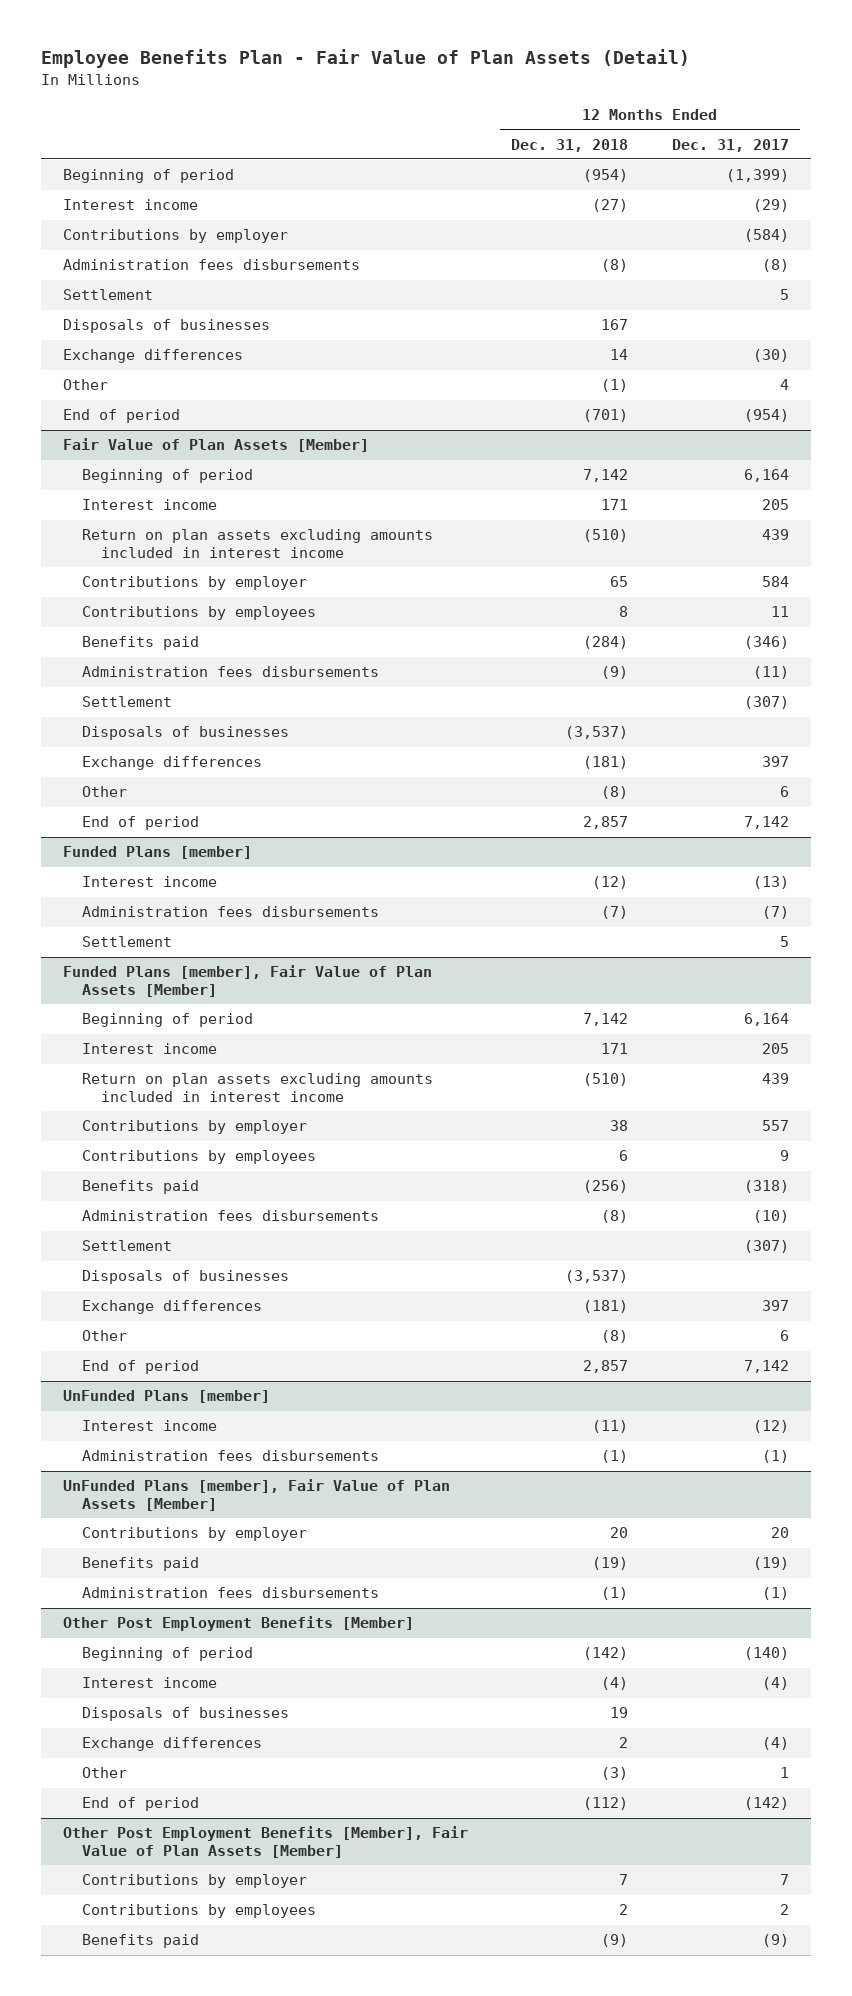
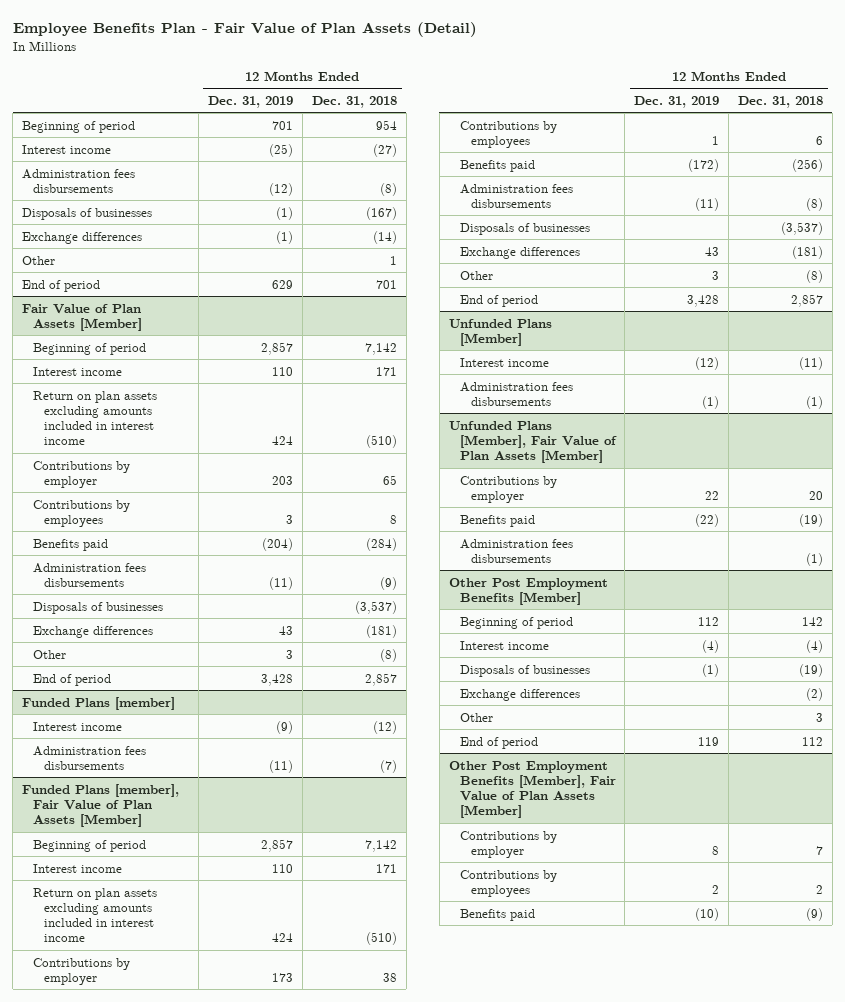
[672,138,790,152] Dec. 31, 2017 -> none
none -> [208,95,294,108] Dec. 31, 2019
[583,169,629,183] (954) -> [375,119,397,130] 954
[62,229,288,244] Contributions by employer -> none
[62,289,153,301] Settlement -> none
[601,319,629,331] 167 -> [365,206,397,220] (167)
[610,349,629,361] 14 -> [372,230,397,244] (14)
[601,379,629,393] (1) -> [389,255,397,265] 1
[583,409,629,423] (701) -> [375,279,397,289] 701
[81,696,172,708] Settlement -> none
[81,936,172,948] Settlement -> none
[81,1240,172,1252] Settlement -> none
[62,1390,270,1404] UnFunded Plans [member] -> [448,318,552,346] Unfunded Plans [Member]
[62,1479,450,1512] UnFunded Plans [member], Fair Value of Plan Assets [Member] -> [448,420,617,464] Unfunded Plans [Member], Fair Value of Plan Assets [Member]
[583,1647,629,1661] (142) -> [802,616,824,626] 142
[610,1707,629,1719] 19 -> [799,663,824,677] (19)
[619,1737,629,1749] 2 -> [806,687,824,701] (2)
[601,1767,629,1781] (3) -> [816,712,824,722] 3
[583,1797,629,1811] (112) -> [802,736,824,746] 112

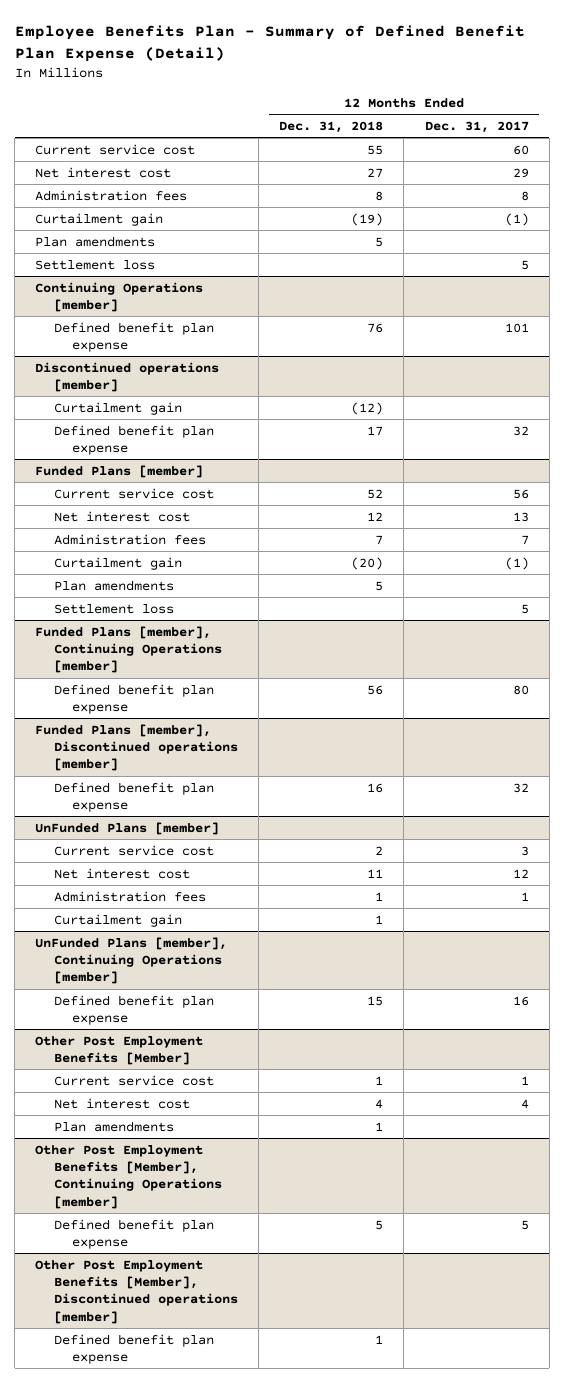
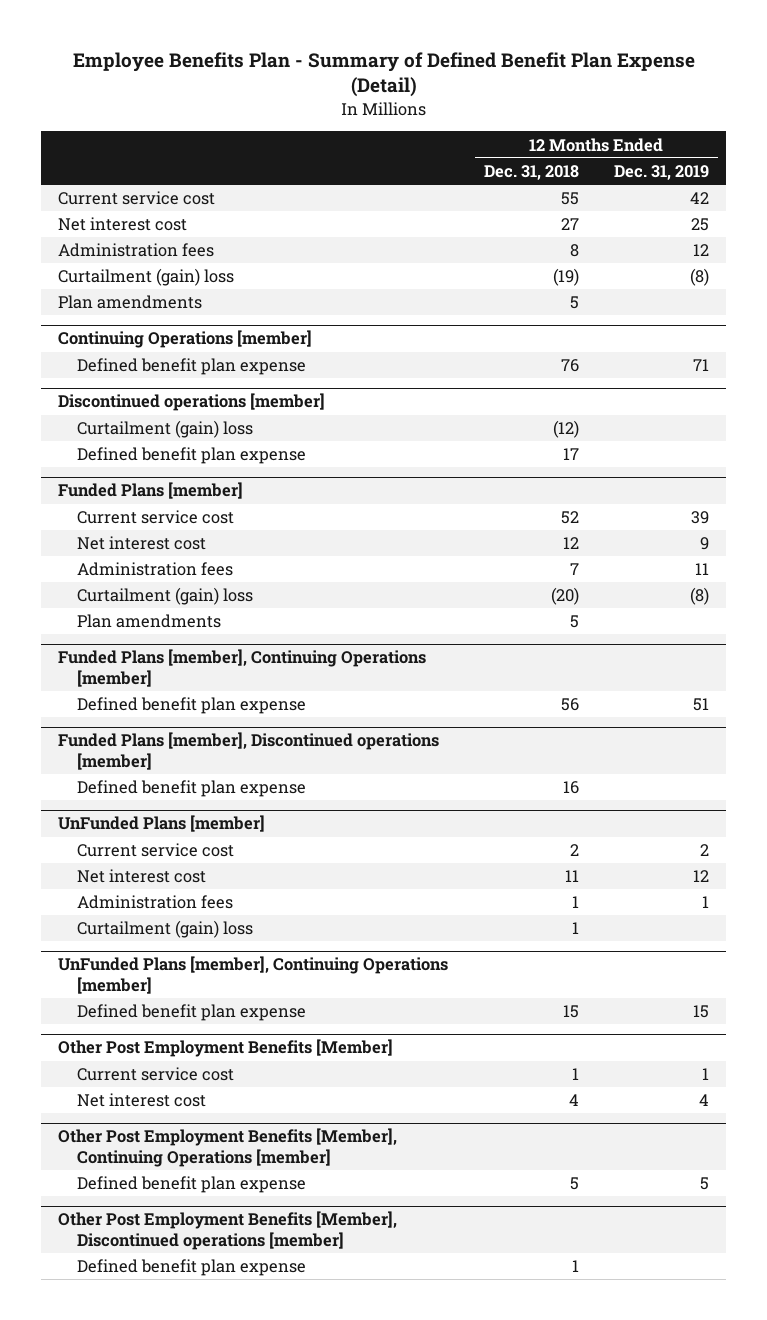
[424,120,529,133] Dec. 31, 2017 -> none
none -> [613,165,709,181] Dec. 31, 2019
[35,212,164,226] Curtailment gain -> [58,268,235,287] Curtailment (gain) loss
[35,259,156,270] Settlement loss -> none
[53,401,182,415] Curtailment gain -> [77,420,254,439] Curtailment (gain) loss
[53,556,182,570] Curtailment gain -> [77,587,254,606] Curtailment (gain) loss
[53,603,174,614] Settlement loss -> none
[53,913,182,927] Curtailment gain -> [77,920,254,939] Curtailment (gain) loss
[53,1120,174,1132] Plan amendments -> none

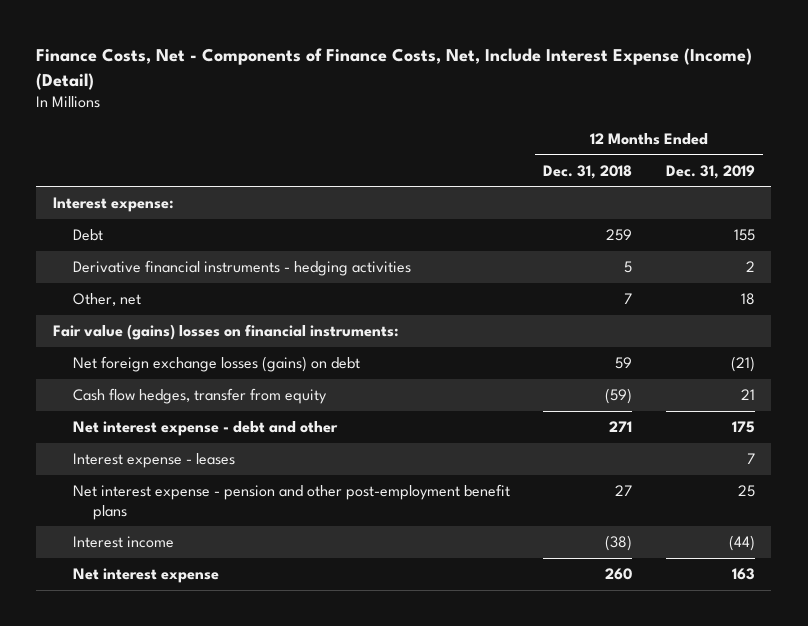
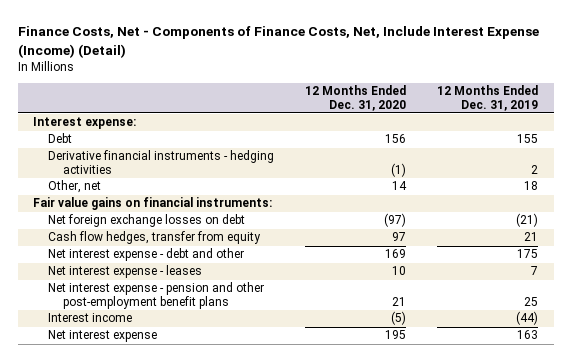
[543,164,633,179] Dec. 31, 2018 -> none
none -> [305,85,407,111] 12 Months Ended Dec. 31, 2020
[52,324,399,341] Fair value (gains) losses on financial instruments: -> [33,197,273,211] Fair value gains on financial instruments:
[73,356,361,373] Net foreign exchange losses (gains) on debt -> [47,214,245,228] Net foreign exchange losses on debt
[73,453,236,469] Interest expense - leases -> [47,265,202,279] Net interest expense - leases

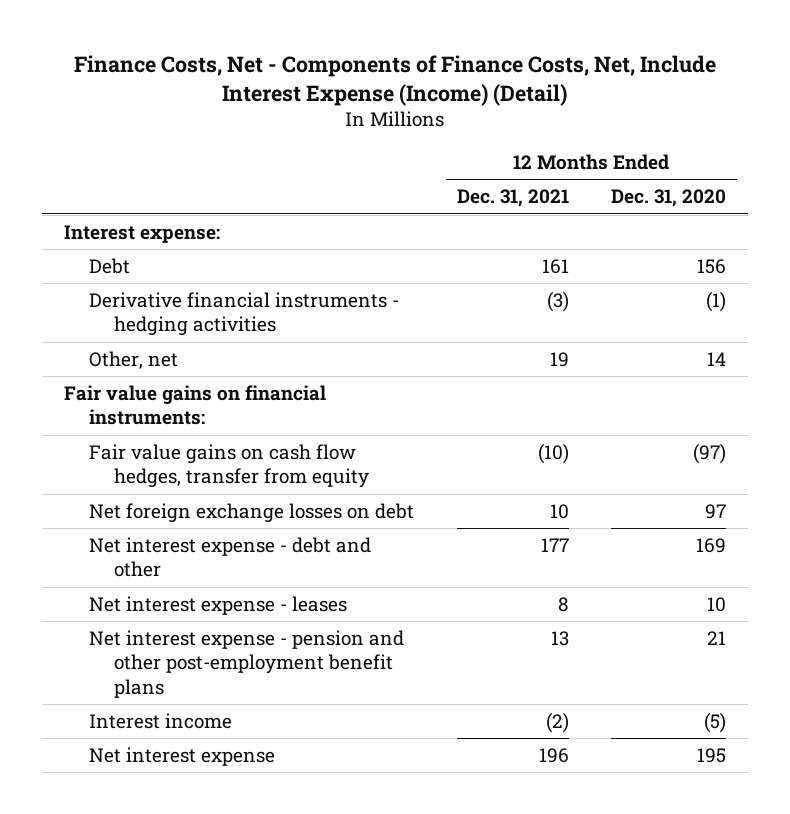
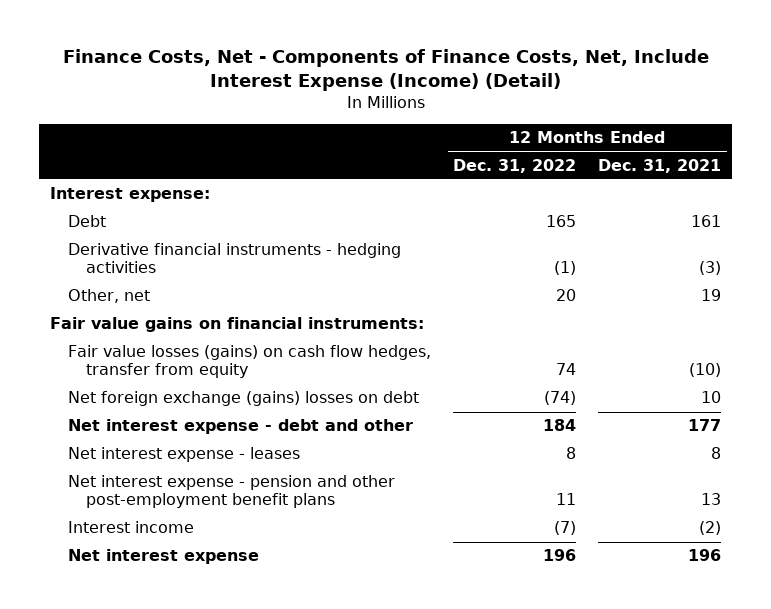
[611,189,727,208] Dec. 31, 2020 -> none
none -> [453,158,577,173] Dec. 31, 2022
[88,443,369,489] Fair value gains on cash flow hedges, transfer from equity -> [68,345,432,379] Fair value losses (gains) on cash flow hedges, transfer from equity
[88,502,414,523] Net foreign exchange losses on debt -> [68,391,420,407] Net foreign exchange (gains) losses on debt

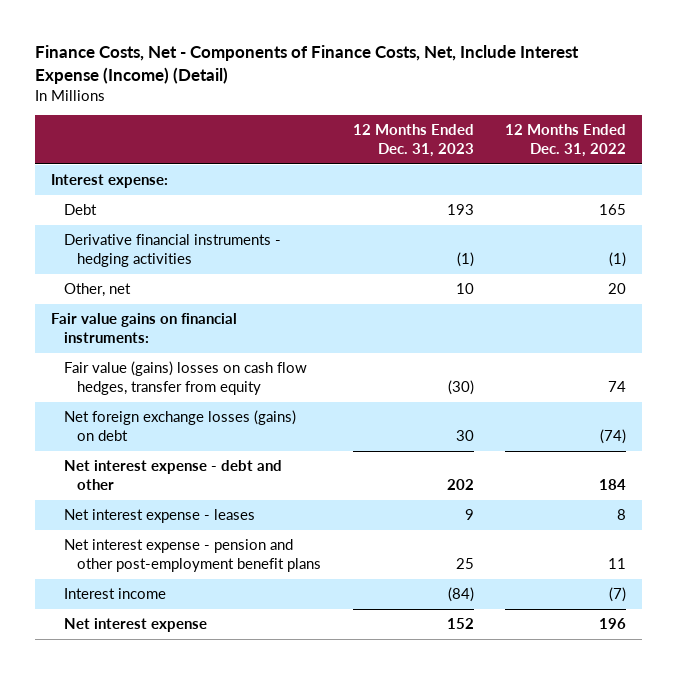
[598,158,722,173] Dec. 31, 2021 -> none
none -> [352,124,474,158] 12 Months Ended Dec. 31, 2023
[68,345,432,379] Fair value losses (gains) on cash flow hedges, transfer from equity -> [64,361,308,395] Fair value (gains) losses on cash flow hedges, transfer from equity
[68,391,420,407] Net foreign exchange (gains) losses on debt -> [64,410,297,441] Net foreign exchange losses (gains) on debt

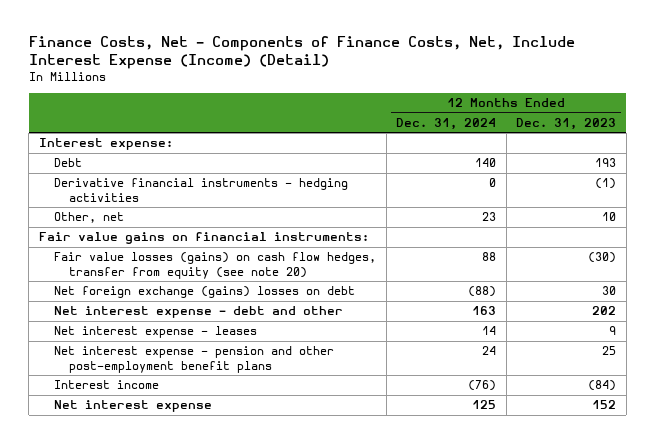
[505,124,627,158] 12 Months Ended Dec. 31, 2022 -> none
none -> [396,117,497,130] Dec. 31, 2024
[64,361,308,395] Fair value (gains) losses on cash flow hedges, transfer from equity -> [54,252,377,279] Fair value losses (gains) on cash flow hedges, transfer from equity (see note 20)
[64,410,297,441] Net foreign exchange losses (gains) on debt -> [54,286,356,299] Net foreign exchange (gains) losses on debt

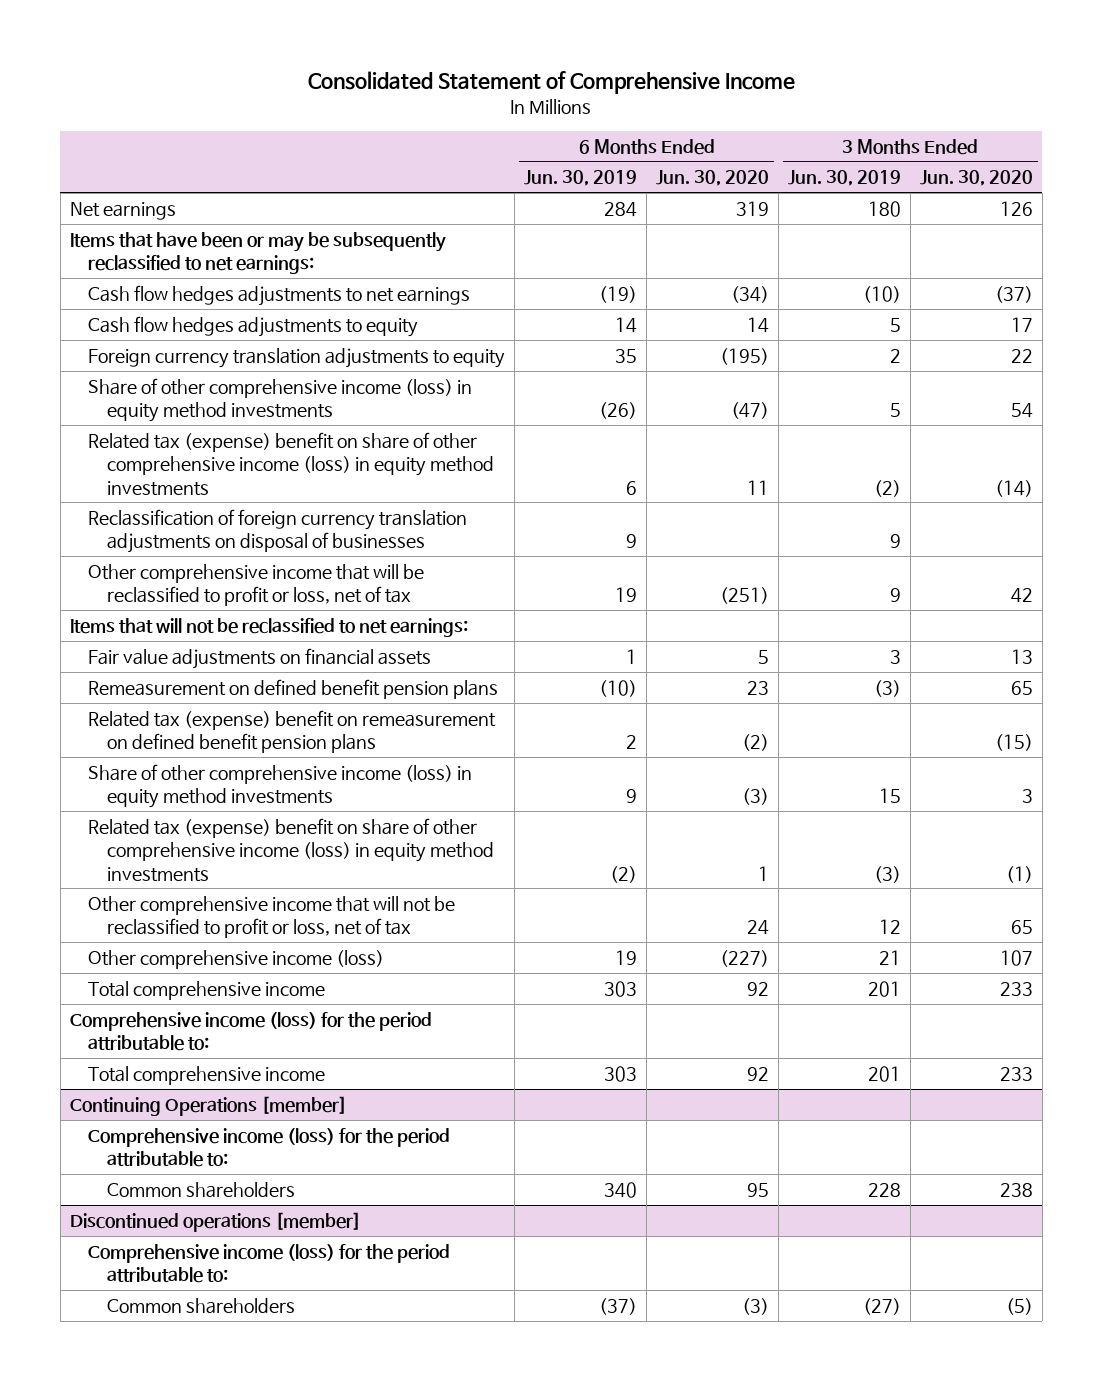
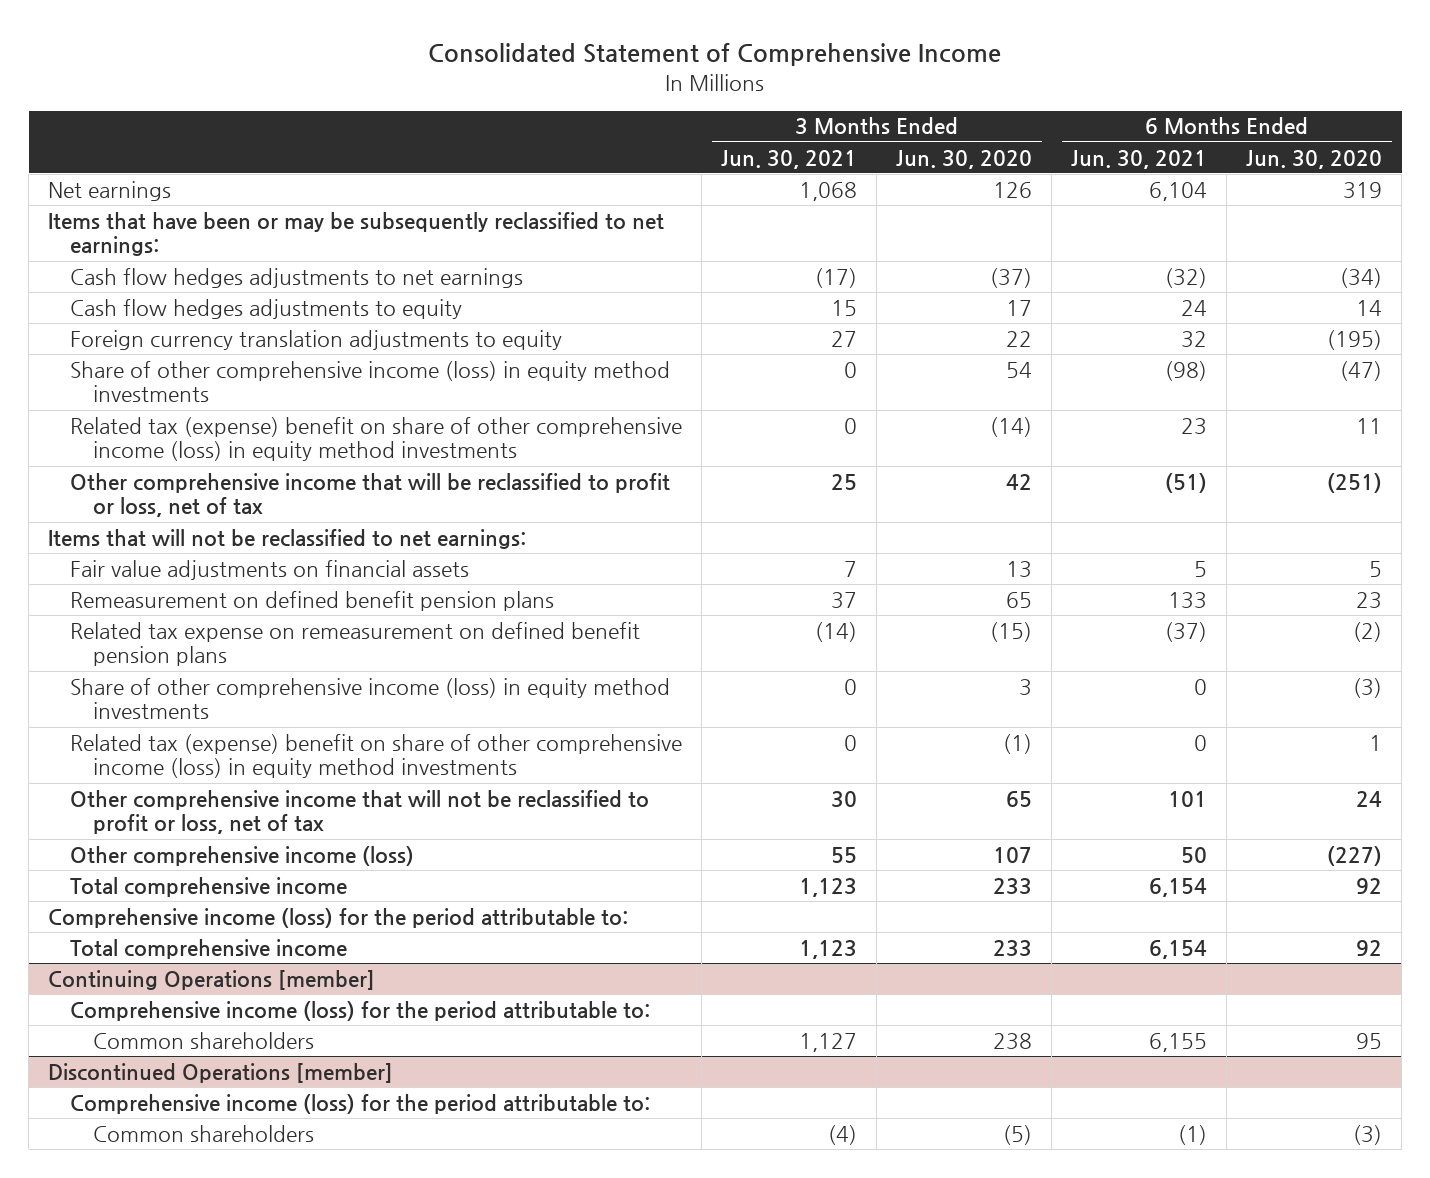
[524,170,638,187] Jun. 30, 2019 -> none
[787,170,901,187] Jun. 30, 2019 -> none
none -> [721,149,858,169] Jun. 30, 2021
none -> [1071,149,1208,169] Jun. 30, 2021
[88,508,468,554] Reclassification of foreign currency translation adjustments on disposal of businesses -> none
[88,709,497,754] Related tax (expense) benefit on remeasurement on defined benefit pension plans -> [70,621,641,667] Related tax expense on remeasurement on defined benefit pension plans
[69,1211,361,1232] Discontinued operations [member] -> [48,1062,394,1083] Discontinued Operations [member]

